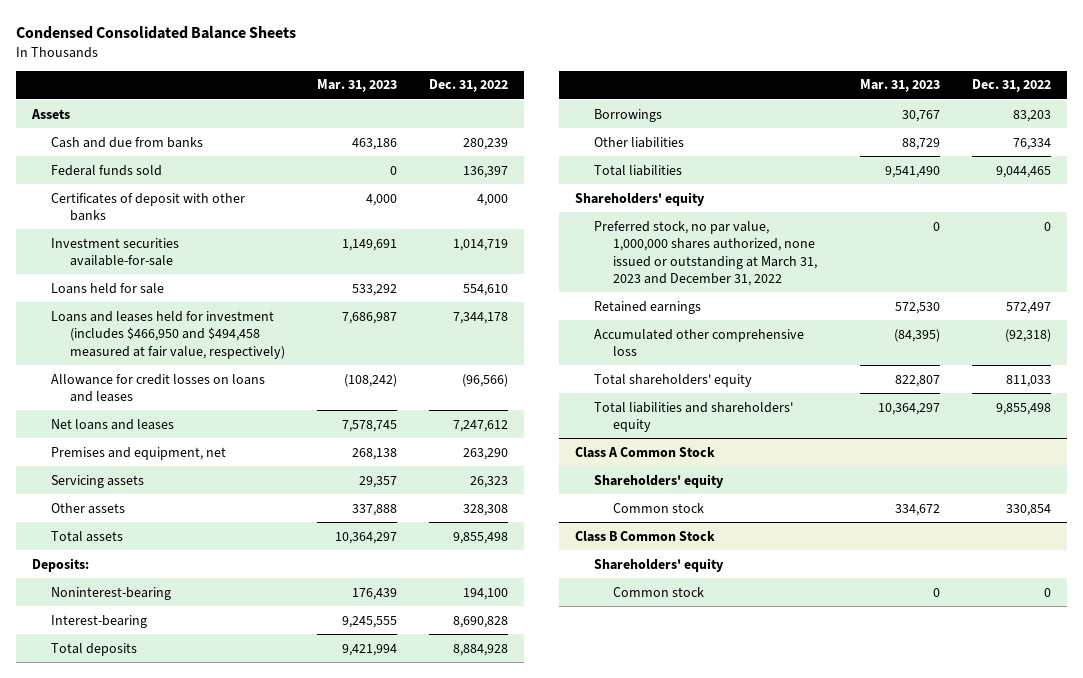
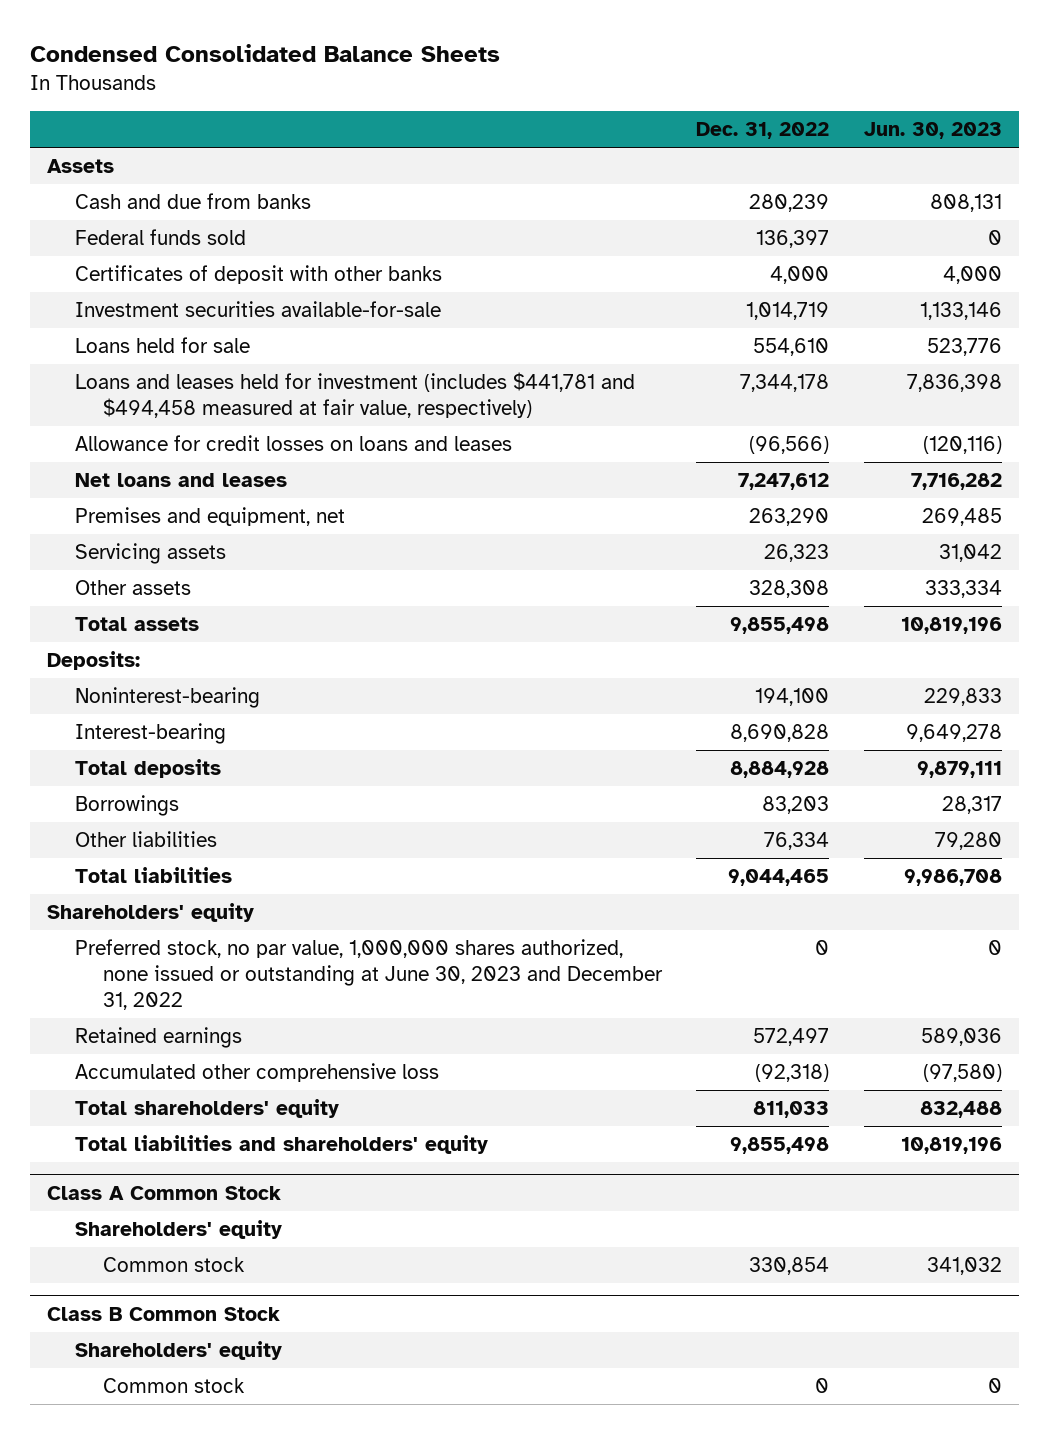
[317,79,398,93] Mar. 31, 2023 -> none
none -> [863,122,1002,140] Jun. 30, 2023
[51,310,286,359] Loans and leases held for investment (includes $466,950 and $494,458 measured at fair value, respectively) -> [75,372,636,419] Loans and leases held for investment (includes $441,781 and $494,458 measured at fair value, respectively)
[594,220,818,287] Preferred stock, no par value, 1,000,000 shares authorized, none issued or outstanding at March 31, 2023 and December 31, 2022 -> [75,939,664,1011] Preferred stock, no par value, 1,000,000 shares authorized, none issued or outstanding at June 30, 2023 and December 31, 2022

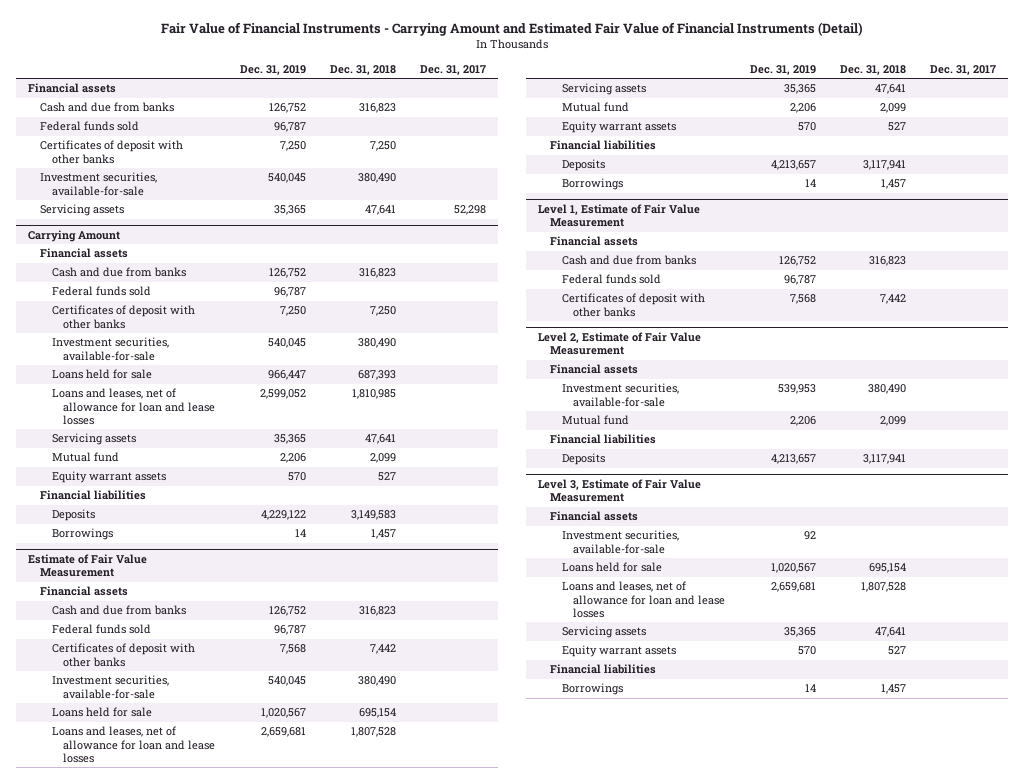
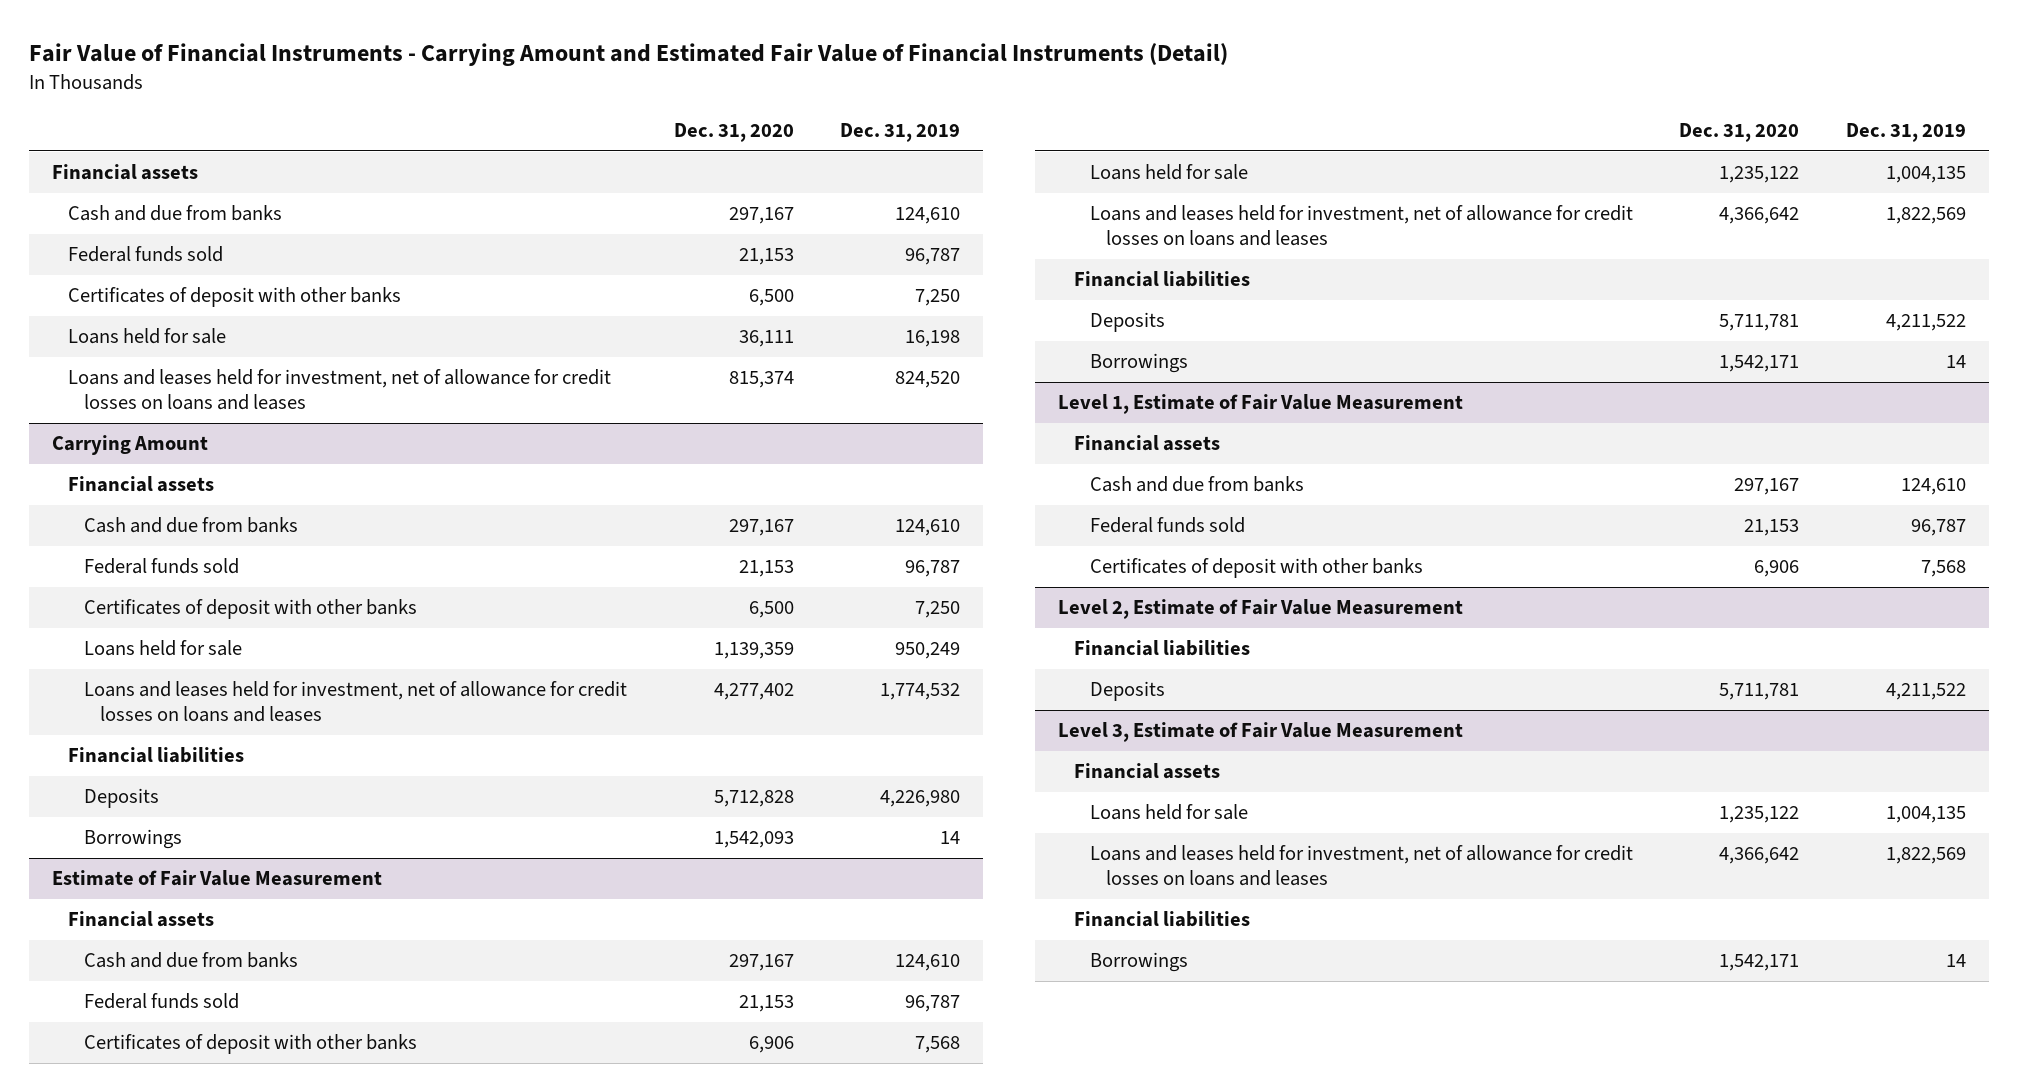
[329,64,396,75] Dec. 31, 2018 -> none
[419,64,486,75] Dec. 31, 2017 -> none
none -> [673,123,794,143] Dec. 31, 2020
[268,103,306,114] 126,752 -> [894,207,960,225] 124,610
[39,172,157,196] Investment securities, available-for-sale -> none
[39,204,124,217] Servicing assets -> none
none -> [68,328,227,345] Loans held for sale
none -> [68,369,612,410] Loans and leases held for investment, net of allowance for credit losses on loans and leases
[268,268,306,279] 126,752 -> [894,519,960,537] 124,610
[51,337,169,361] Investment securities, available-for-sale -> none
[51,433,136,446] Servicing assets -> none
[51,452,119,463] Mutual fund -> none
[51,471,166,484] Equity warrant assets -> none
[267,370,306,381] 966,447 -> [894,642,960,660] 950,249
[51,388,216,425] Loans and leases, net of allowance for loan and lease losses -> [84,681,628,722] Loans and leases held for investment, net of allowance for credit losses on loans and leases
[259,389,306,400] 2,599,052 -> [879,683,960,701] 1,774,532
[260,510,306,521] 4,229,122 -> [879,790,960,808] 4,226,980
[268,606,306,617] 126,752 -> [894,954,960,972] 124,610
[51,675,169,699] Investment securities, available-for-sale -> none
[561,83,646,96] Servicing assets -> none
[561,102,629,113] Mutual fund -> none
[561,121,676,134] Equity warrant assets -> none
[260,708,306,719] 1,020,567 -> [1885,166,1966,184] 1,004,135
[51,726,216,763] Loans and leases, net of allowance for loan and lease losses -> [1090,205,1634,246] Loans and leases held for investment, net of allowance for credit losses on loans and leases
[260,727,306,738] 2,659,681 -> [1885,207,1966,225] 1,822,569
[770,160,816,171] 4,213,657 -> [1885,314,1966,332] 4,211,522
[778,256,816,267] 126,752 -> [1900,478,1966,496] 124,610
[549,364,638,375] Financial assets -> none
[561,383,679,407] Investment securities, available-for-sale -> none
[561,415,629,426] Mutual fund -> none
[770,454,816,465] 4,213,657 -> [1885,683,1966,701] 4,211,522
[561,530,679,554] Investment securities, available-for-sale -> none
[561,626,646,639] Servicing assets -> none
[561,645,676,658] Equity warrant assets -> none
[770,563,816,574] 1,020,567 -> [1885,806,1966,824] 1,004,135
[561,581,726,618] Loans and leases, net of allowance for loan and lease losses -> [1090,845,1634,886] Loans and leases held for investment, net of allowance for credit losses on loans and leases
[770,582,816,593] 2,659,681 -> [1885,847,1966,865] 1,822,569

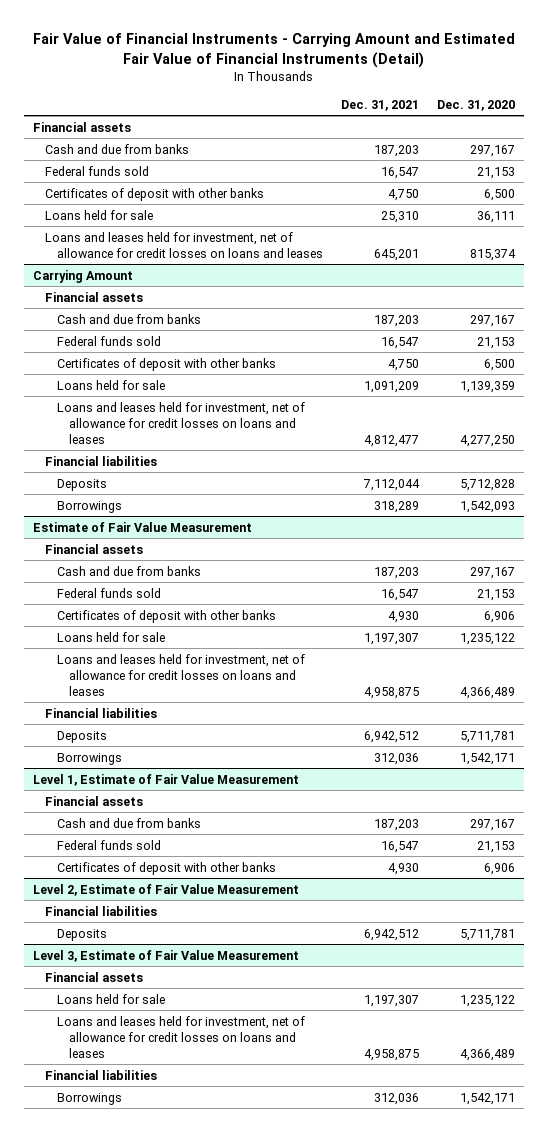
[839,123,960,143] Dec. 31, 2019 -> none
none -> [340,99,419,111] Dec. 31, 2021
[713,683,794,701] 4,277,402 -> [459,434,515,447] 4,277,250
[1719,207,1800,225] 4,366,642 -> [459,686,515,699] 4,366,489
[1719,847,1800,865] 4,366,642 -> [459,1048,515,1061] 4,366,489

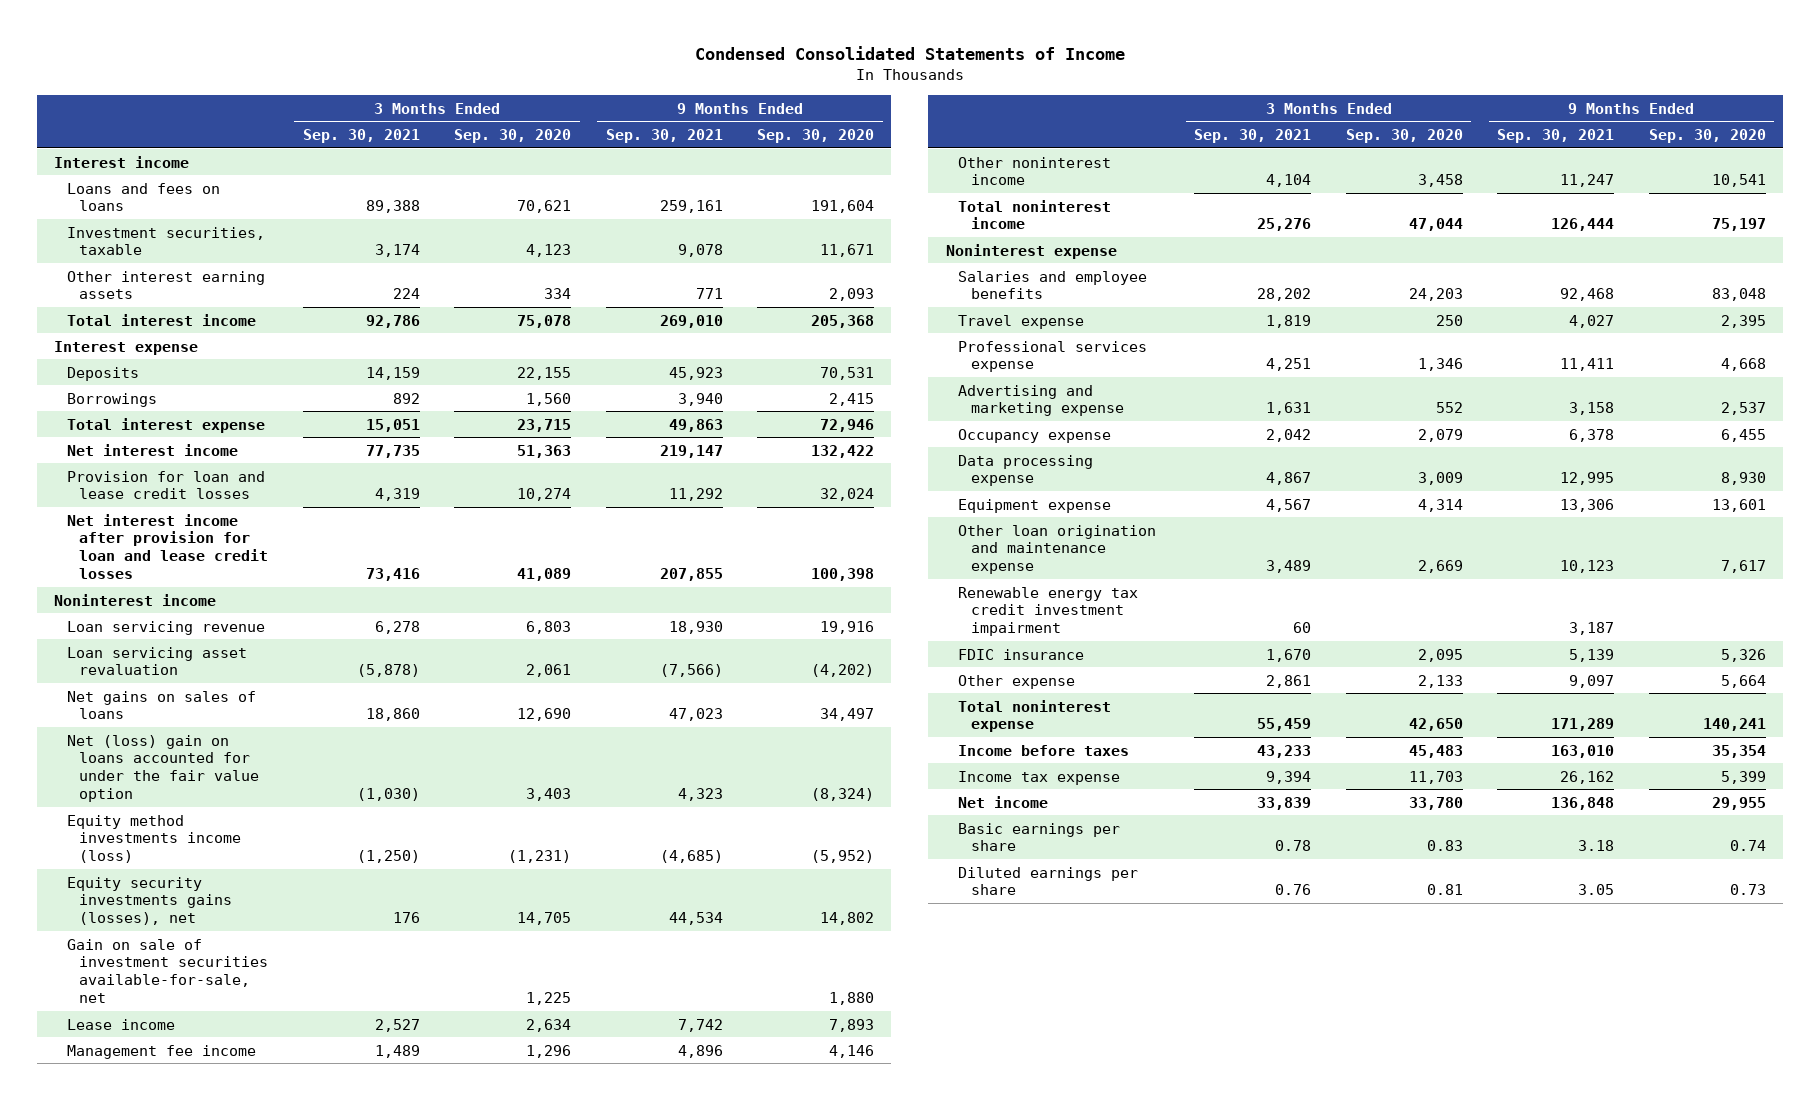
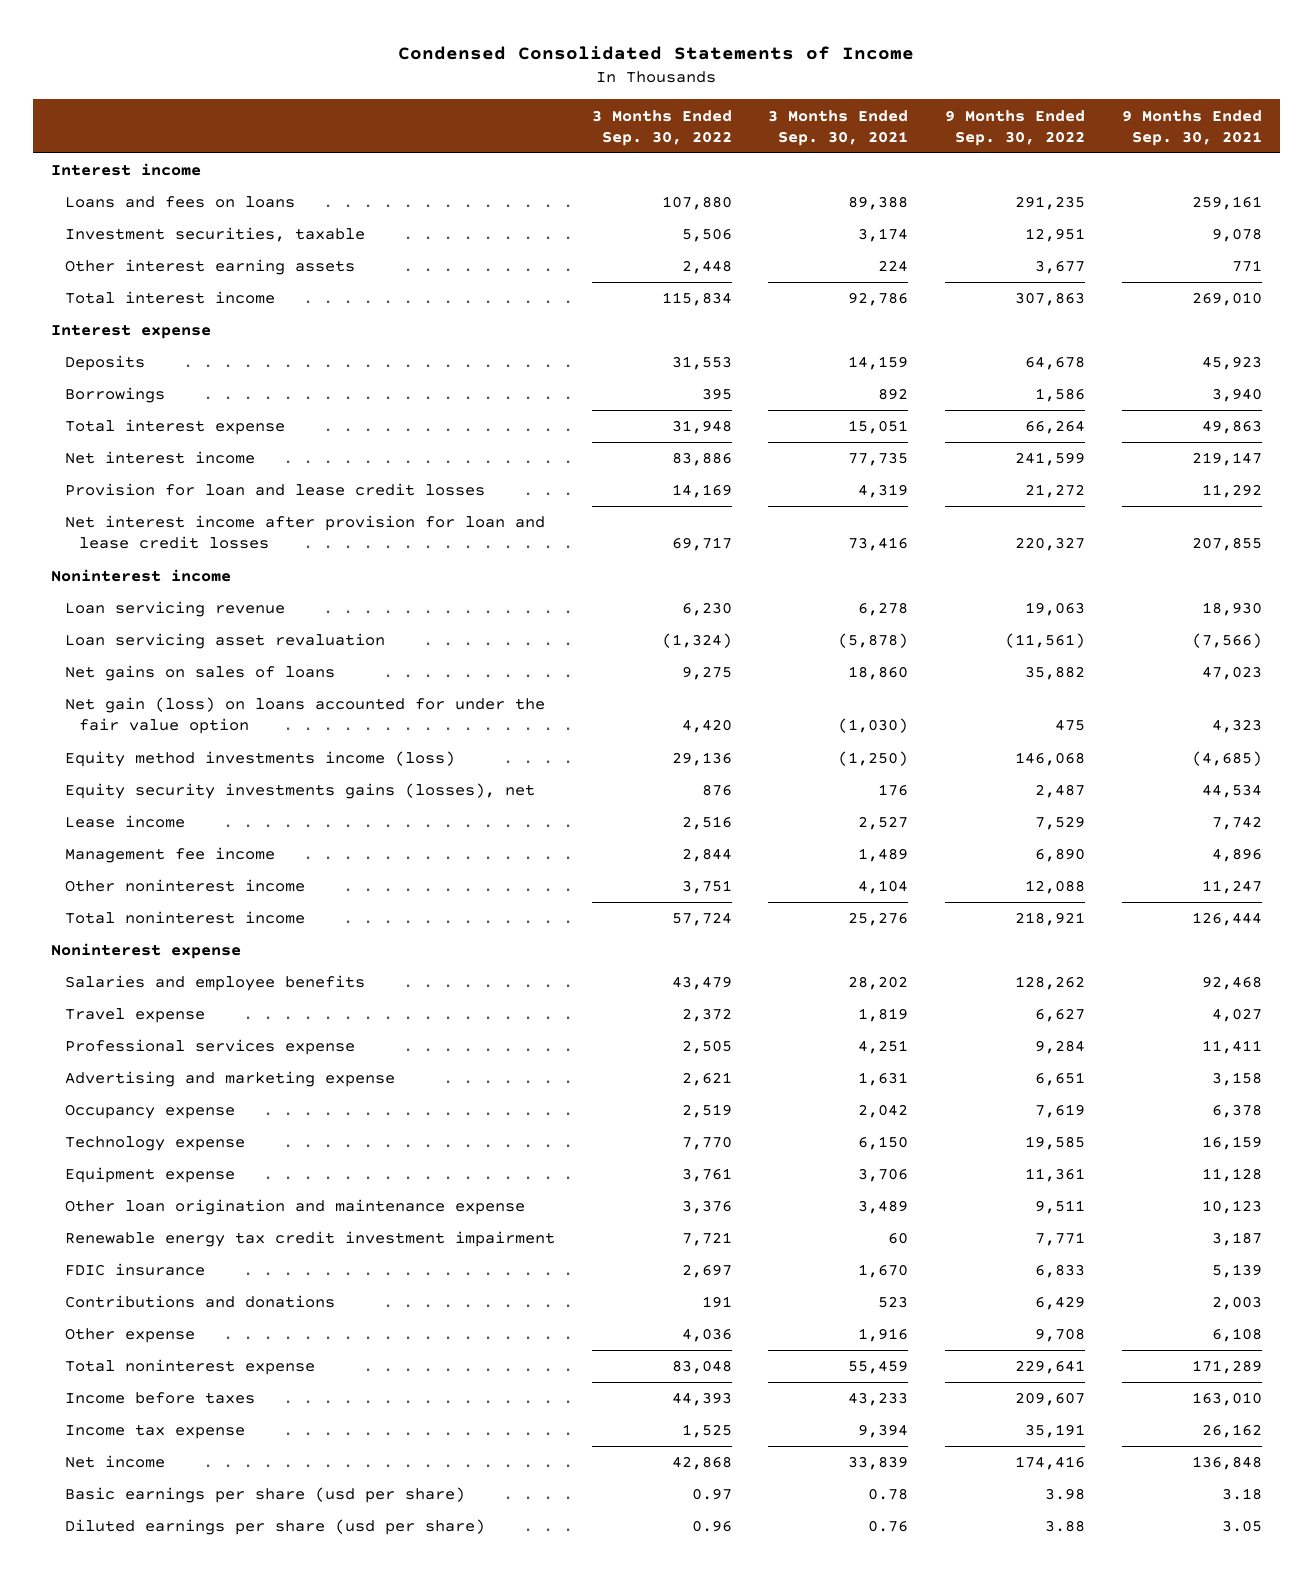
[454,128,572,143] Sep. 30, 2020 -> none
[757,128,875,143] Sep. 30, 2020 -> none
none -> [591,109,732,146] 3 Months Ended Sep. 30, 2022
none -> [944,109,1085,146] 9 Months Ended Sep. 30, 2022
[66,734,260,803] Net (loss) gain on loans accounted for under the fair value option -> [65,697,546,735] Net gain (loss) on loans accounted for under the fair value option
[66,938,269,1004] Gain on sale of investment securities available-for-sale, net -> none
[958,454,1094,487] Data processing expense -> [65,1136,246,1152] Technology expense
[1266,472,1312,486] 4,867 -> [858,1136,909,1151] 6,150
[1560,472,1615,486] 12,995 -> [1201,1136,1262,1151] 16,159
[1266,498,1312,512] 4,567 -> [858,1168,909,1183] 3,706
[1560,498,1615,512] 13,306 -> [1201,1168,1262,1183] 11,128
none -> [65,1295,336,1309] Contributions and donations
[1266,674,1312,688] 2,861 -> [858,1328,909,1343] 1,916
[1569,674,1615,688] 9,097 -> [1211,1328,1262,1343] 6,108
[958,822,1121,852] Basic earnings per share -> [65,1487,466,1504] Basic earnings per share (usd per share)
[958,866,1139,896] Diluted earnings per share -> [65,1519,486,1536] Diluted earnings per share (usd per share)

